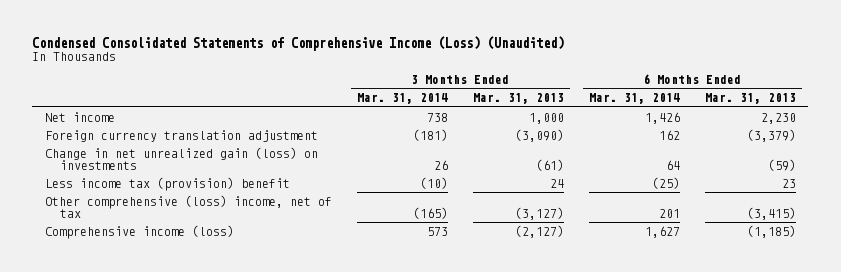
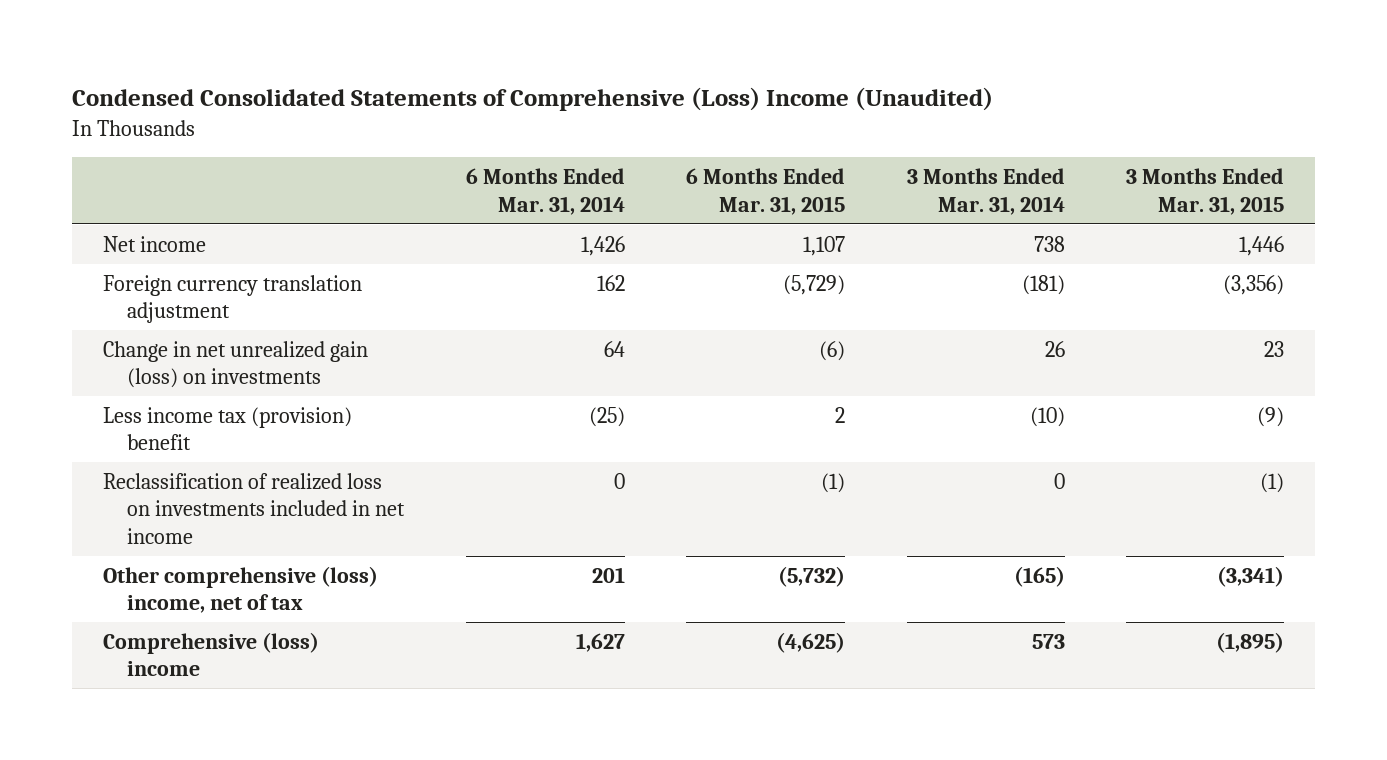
[32,35,565,51] Condensed Consolidated Statements of Comprehensive Income (Loss) (Unaudited) -> [71,86,993,111] Condensed Consolidated Statements of Comprehensive (Loss) Income (Unaudited)
[472,93,564,105] Mar. 31, 2013 -> none
[704,93,796,105] Mar. 31, 2013 -> none
none -> [686,168,846,215] 6 Months Ended Mar. 31, 2015
none -> [1126,168,1285,215] 3 Months Ended Mar. 31, 2015
none -> [102,472,406,544] Reclassification of realized loss on investments included in net income
[44,224,234,239] Comprehensive income (loss) -> [102,631,319,677] Comprehensive (loss) income

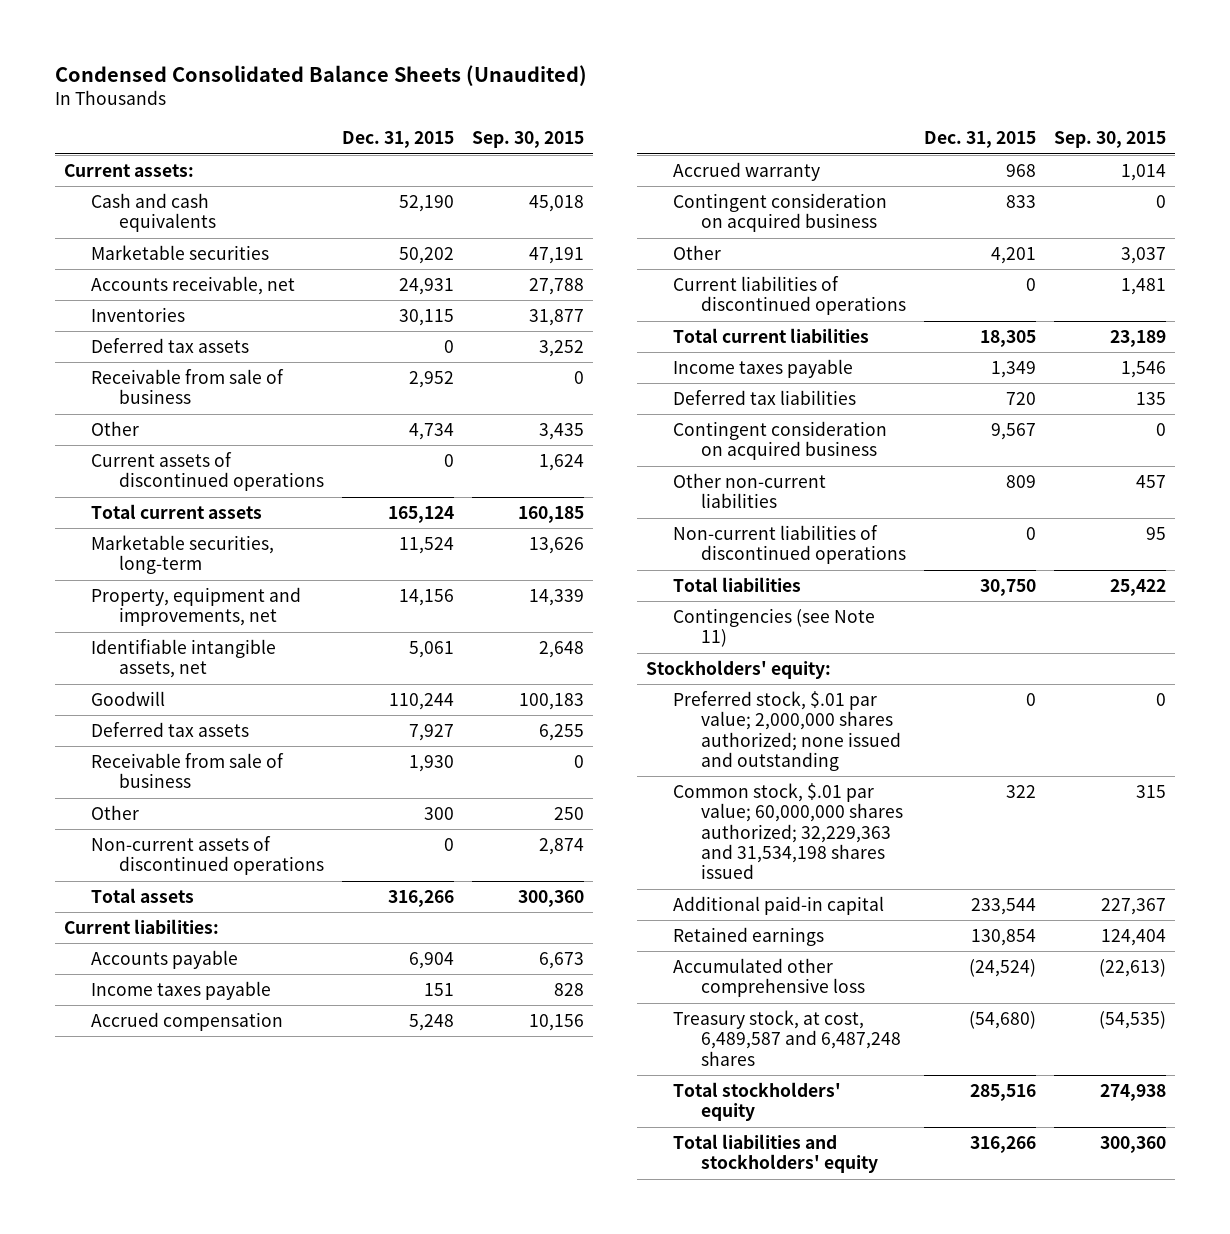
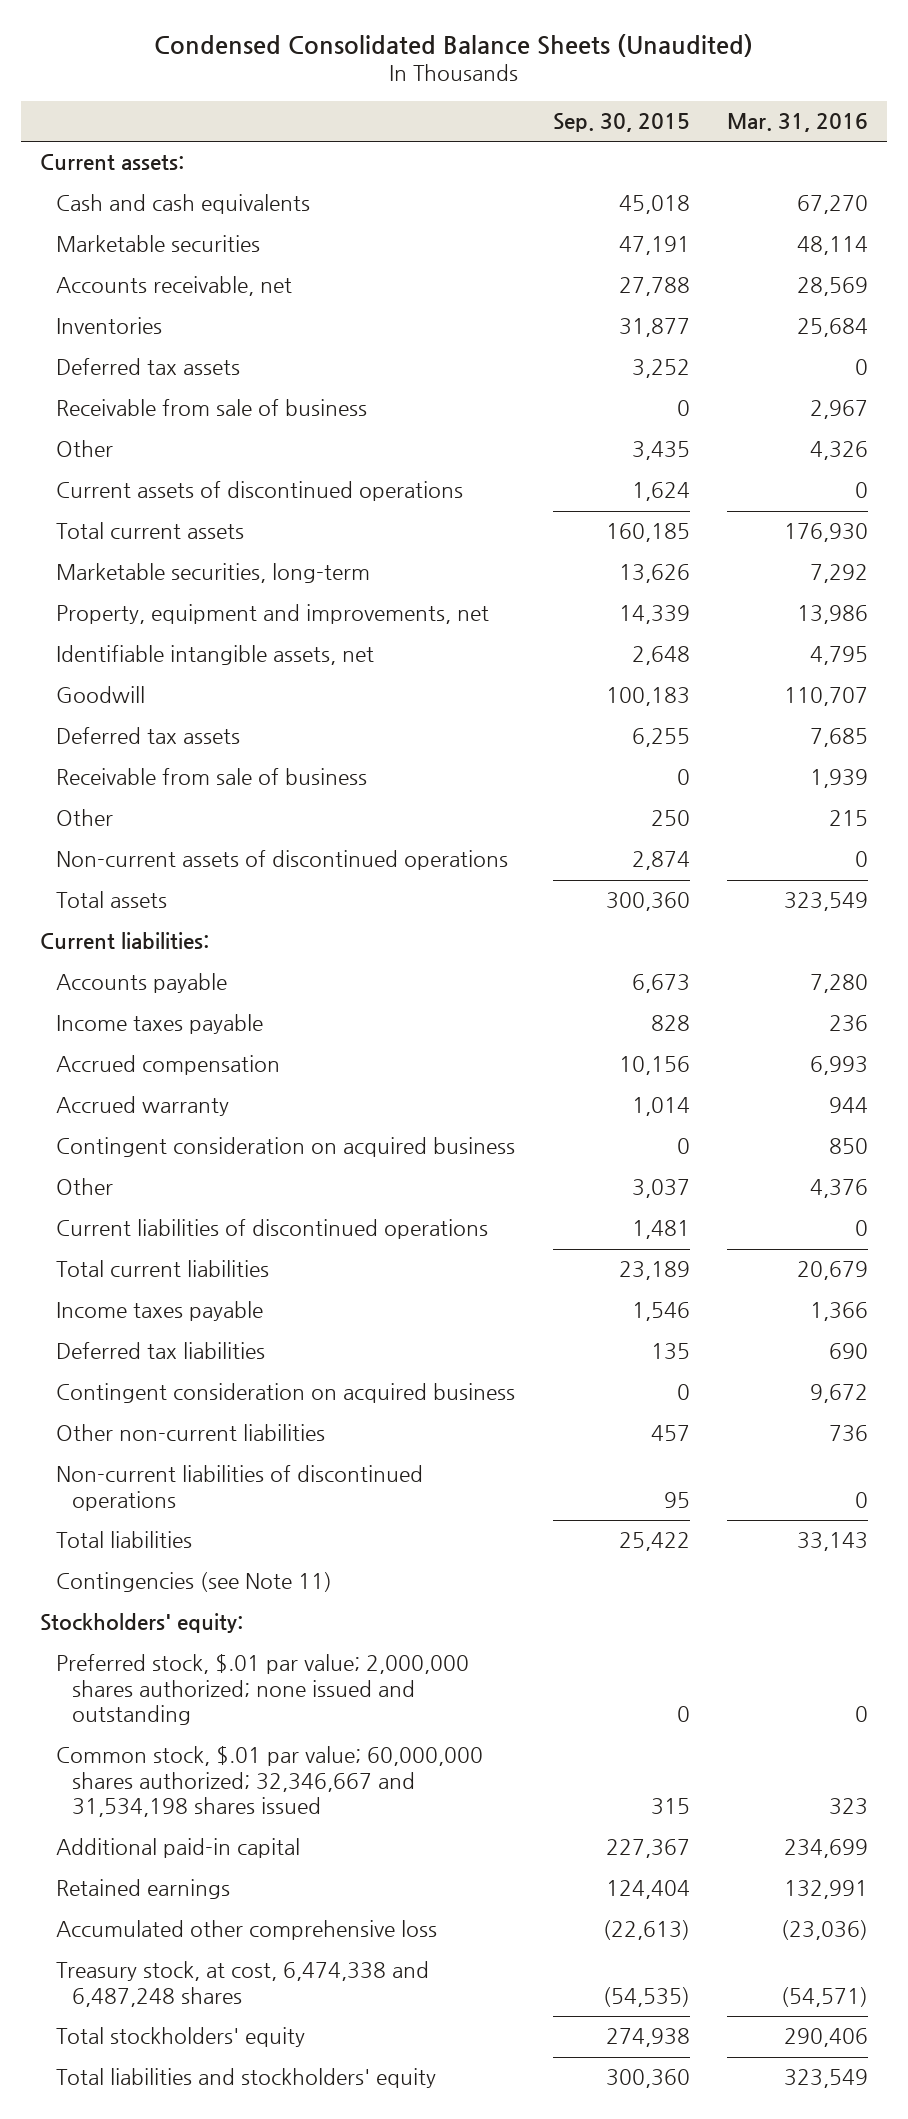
[341,131,454,149] Dec. 31, 2015 -> none
none -> [727,113,869,133] Mar. 31, 2016
[673,783,903,880] Common stock, $.01 par value; 60,000,000 shares authorized; 32,229,363 and 31,534,198 shares issued -> [56,1746,484,1818] Common stock, $.01 par value; 60,000,000 shares authorized; 32,346,667 and 31,534,198 shares issued
[673,1010,901,1066] Treasury stock, at cost, 6,489,587 and 6,487,248 shares -> [56,1961,430,2007] Treasury stock, at cost, 6,474,338 and 6,487,248 shares

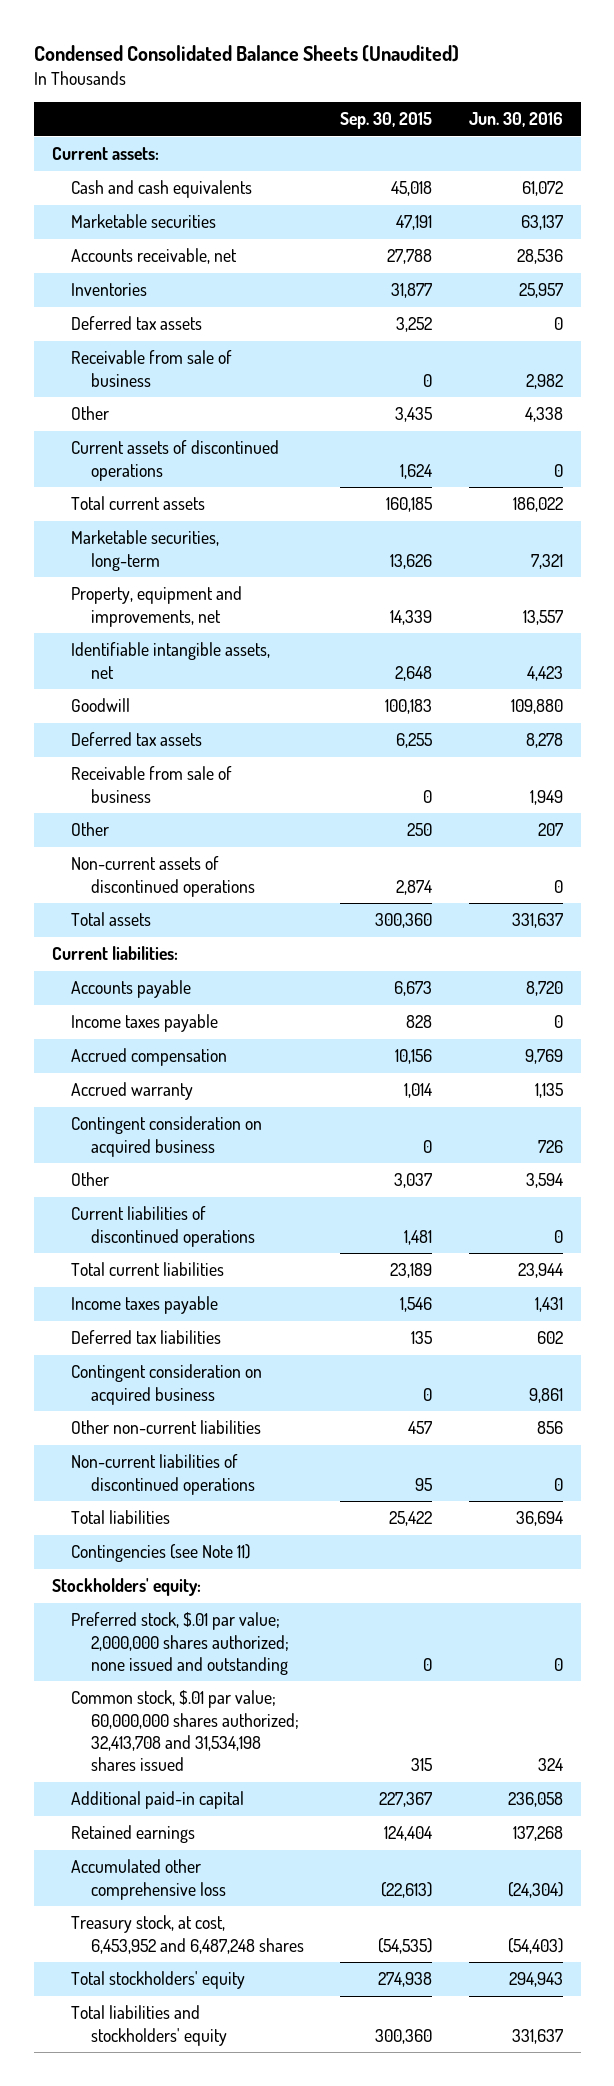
[727,113,869,133] Mar. 31, 2016 -> none
none -> [468,112,563,128] Jun. 30, 2016
[56,1746,484,1818] Common stock, $.01 par value; 60,000,000 shares authorized; 32,346,667 and 31,534,198 shares issued -> [71,1690,299,1772] Common stock, $.01 par value; 60,000,000 shares authorized; 32,413,708 and 31,534,198 shares issued
[56,1961,430,2007] Treasury stock, at cost, 6,474,338 and 6,487,248 shares -> [71,1915,304,1954] Treasury stock, at cost, 6,453,952 and 6,487,248 shares

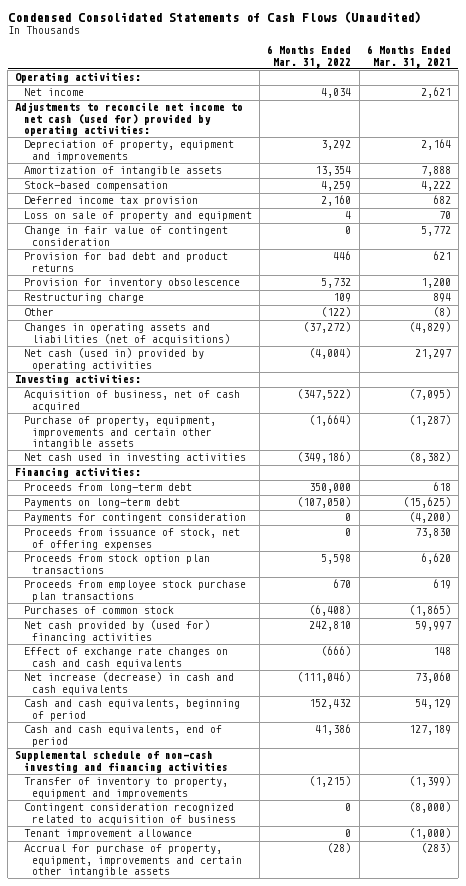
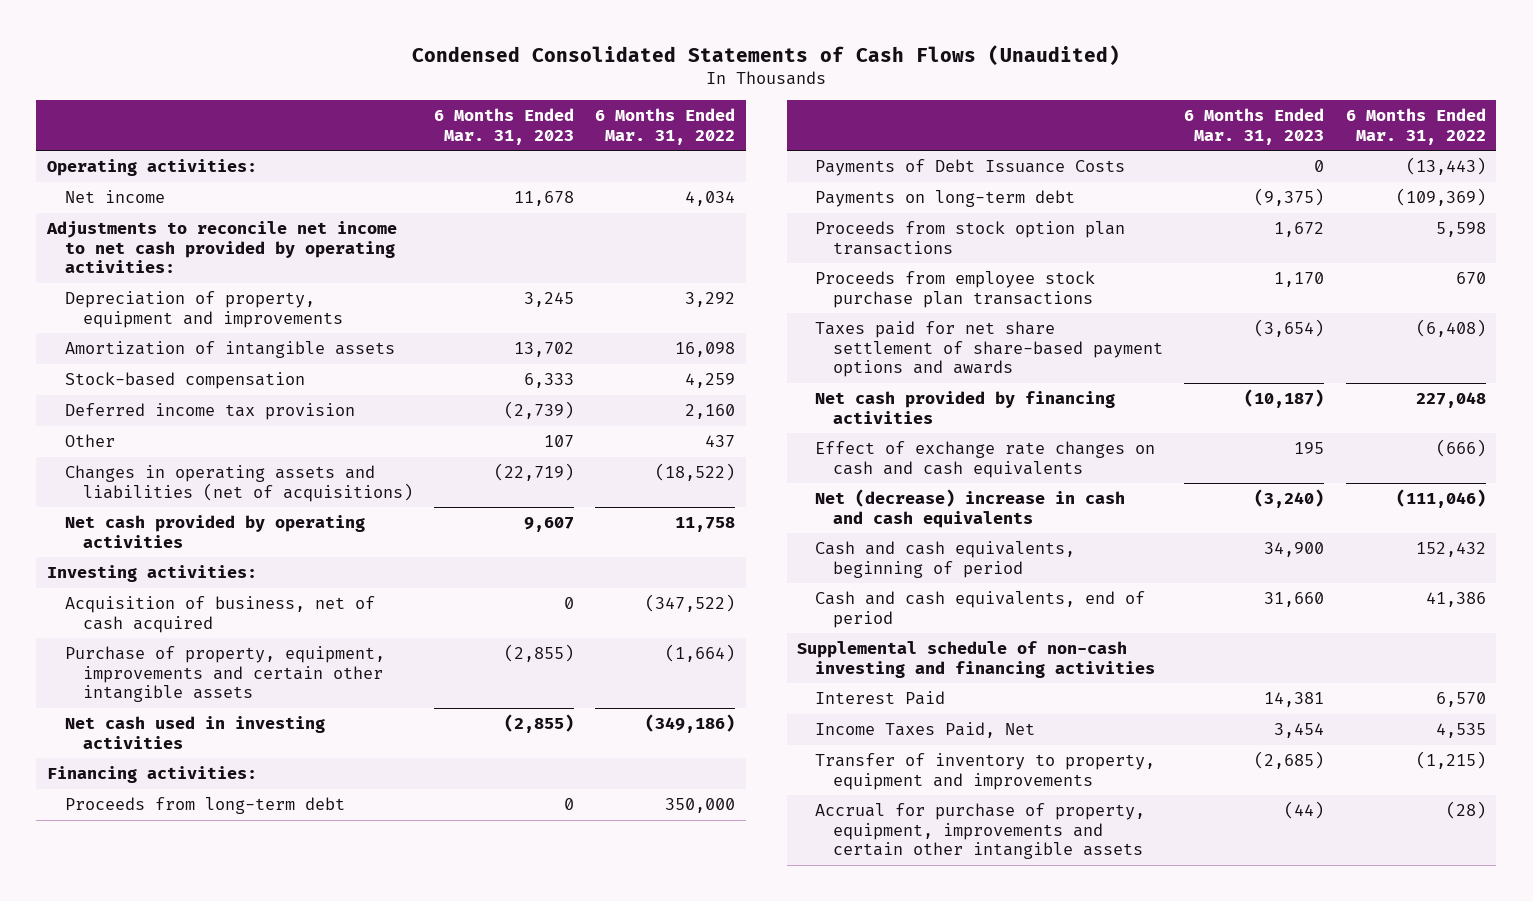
[366,45,451,68] 6 Months Ended Mar. 31, 2021 -> none
none -> [434,108,575,145] 6 Months Ended Mar. 31, 2023
[15,102,244,137] Adjustments to reconcile net income to net cash (used for) provided by operating activities: -> [45,220,397,274] Adjustments to reconcile net income to net cash provided by operating activities:
[315,166,352,177] 13,354 -> [675,341,736,357] 16,098
[23,211,252,222] Loss on sale of property and equipment -> none
[23,226,228,246] Change in fair value of contingent consideration -> none
[23,252,228,272] Provision for bad debt and product returns -> none
[23,278,240,289] Provision for inventory obsolescence -> none
[23,293,144,304] Restructuring charge -> none
[321,307,352,318] (122) -> [705,434,736,447] 437
[303,322,352,334] (37,272) -> [655,462,736,481] (18,522)
[23,348,204,371] Net cash (used in) provided by operating activities -> [65,514,366,548] Net cash provided by operating activities
[309,348,352,360] (4,004) -> [675,516,736,532] 11,758
[23,513,246,524] Payments for contingent consideration -> none
[23,528,240,550] Proceeds from issuance of stock, net of offering expenses -> none
none -> [815,158,1126,176] Payments of Debt Issuance Costs
[297,497,352,509] (107,050) -> [1395,187,1486,206] (109,369)
[23,606,174,615] Purchases of common stock -> [815,320,1164,378] Taxes paid for net share settlement of share-based payment options and awards
[23,620,210,643] Net cash provided by (used for) financing activities -> [815,390,1116,424] Net cash provided by financing activities
[309,621,352,632] 242,810 -> [1415,391,1486,408] 227,048
[23,672,234,695] Net increase (decrease) in cash and cash equivalents -> [815,488,1126,528] Net (decrease) increase in cash and cash equivalents
none -> [815,690,946,705] Interest Paid
none -> [815,721,1036,738] Income Taxes Paid, Net
[23,803,237,825] Contingent consideration recognized related to acquisition of business -> none
[23,829,192,840] Tenant improvement allowance -> none

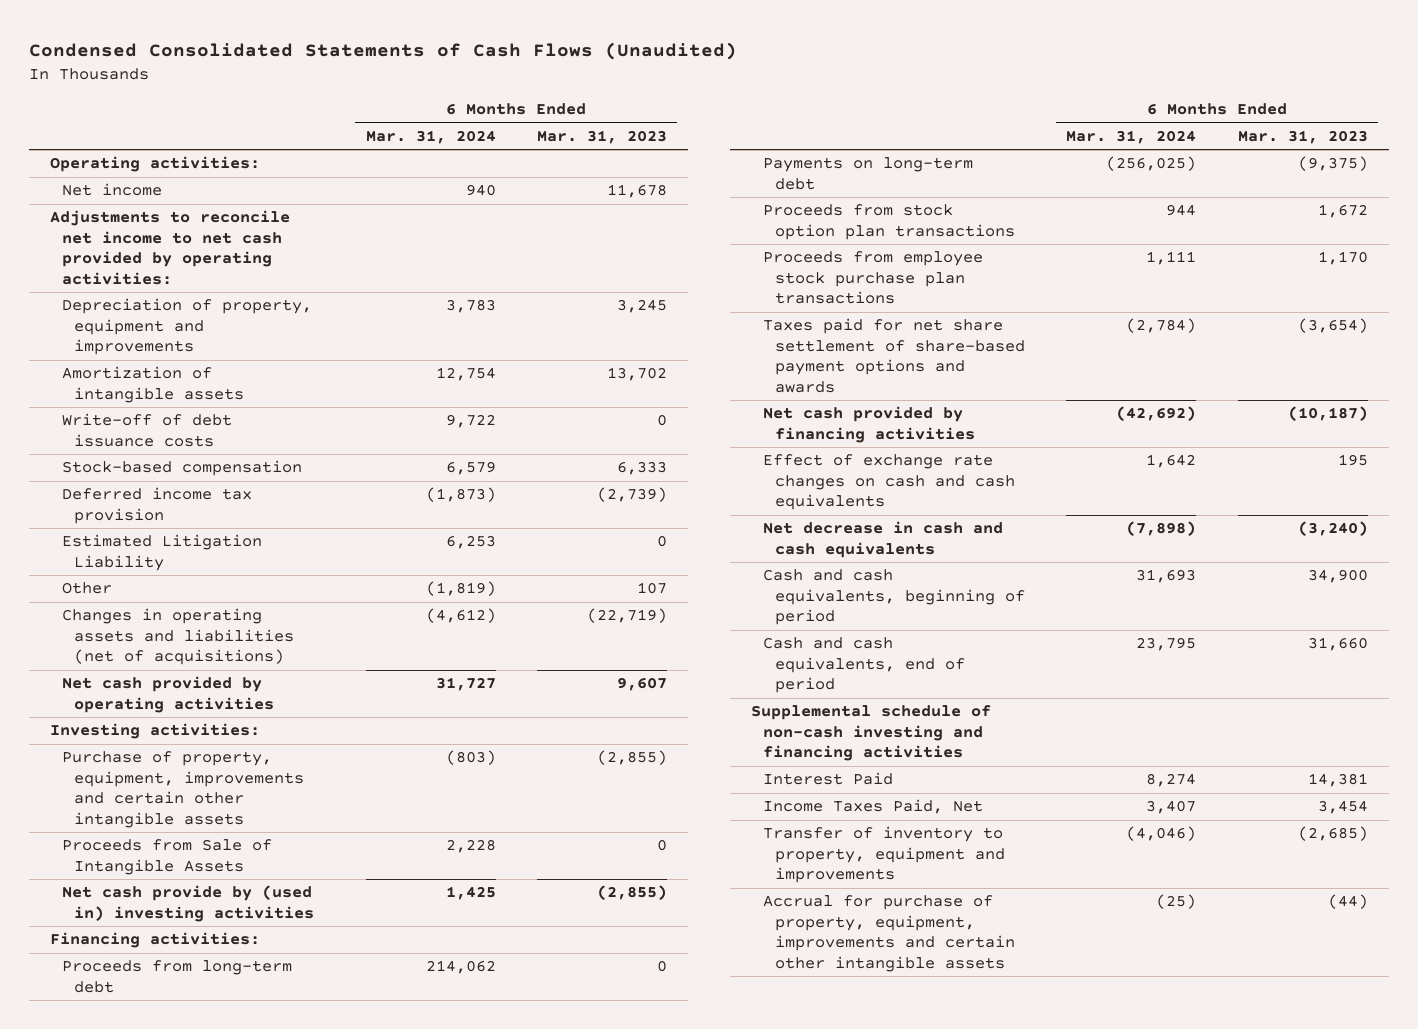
[595,108,736,145] 6 Months Ended Mar. 31, 2022 -> none
none -> [365,129,496,144] Mar. 31, 2024
none -> [62,413,233,447] Write-off of debt issuance costs
none -> [62,534,263,571] Estimated Litigation Liability
[65,595,376,633] Acquisition of business, net of cash acquired -> none
none -> [62,839,273,875] Proceeds from Sale of Intangible Assets
[65,715,326,749] Net cash used in investing activities -> [62,885,315,922] Net cash provide by (used in) investing activities
[815,158,1126,176] Payments of Debt Issuance Costs -> none
[815,488,1126,528] Net (decrease) increase in cash and cash equivalents -> [762,521,1003,558] Net decrease in cash and cash equivalents

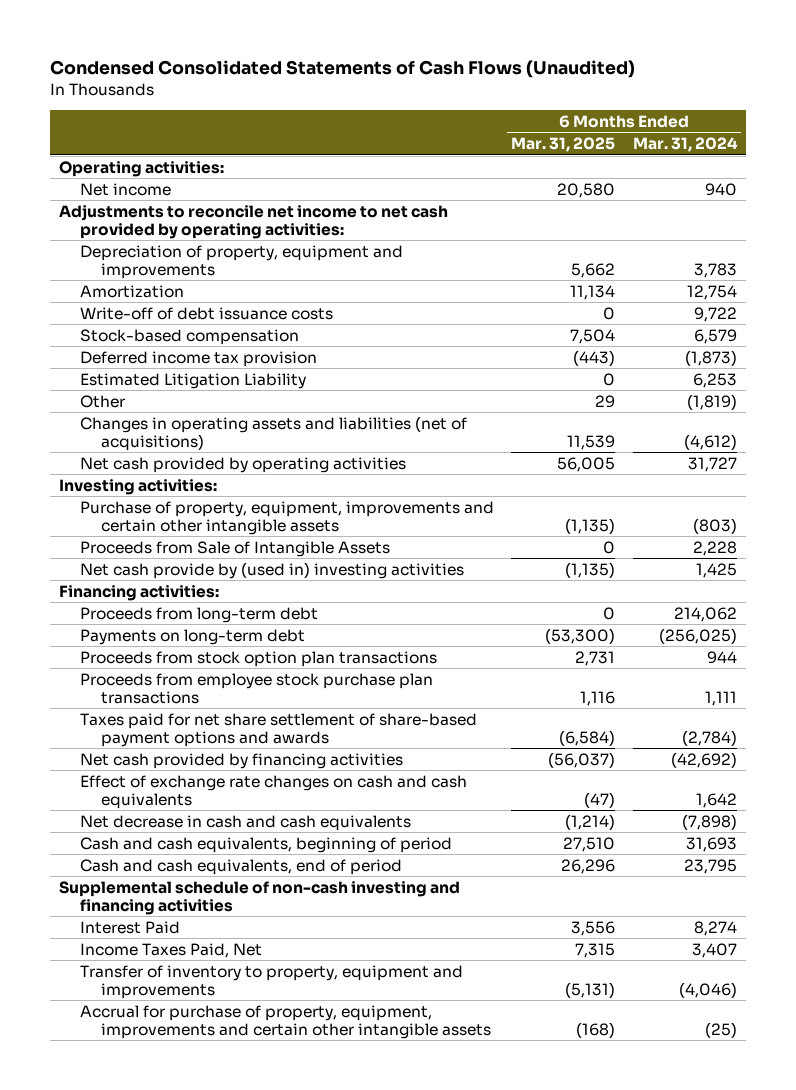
[537,129,668,144] Mar. 31, 2023 -> none
none -> [511,137,616,153] Mar. 31, 2025
[62,366,245,403] Amortization of intangible assets -> [79,284,184,298] Amortization

